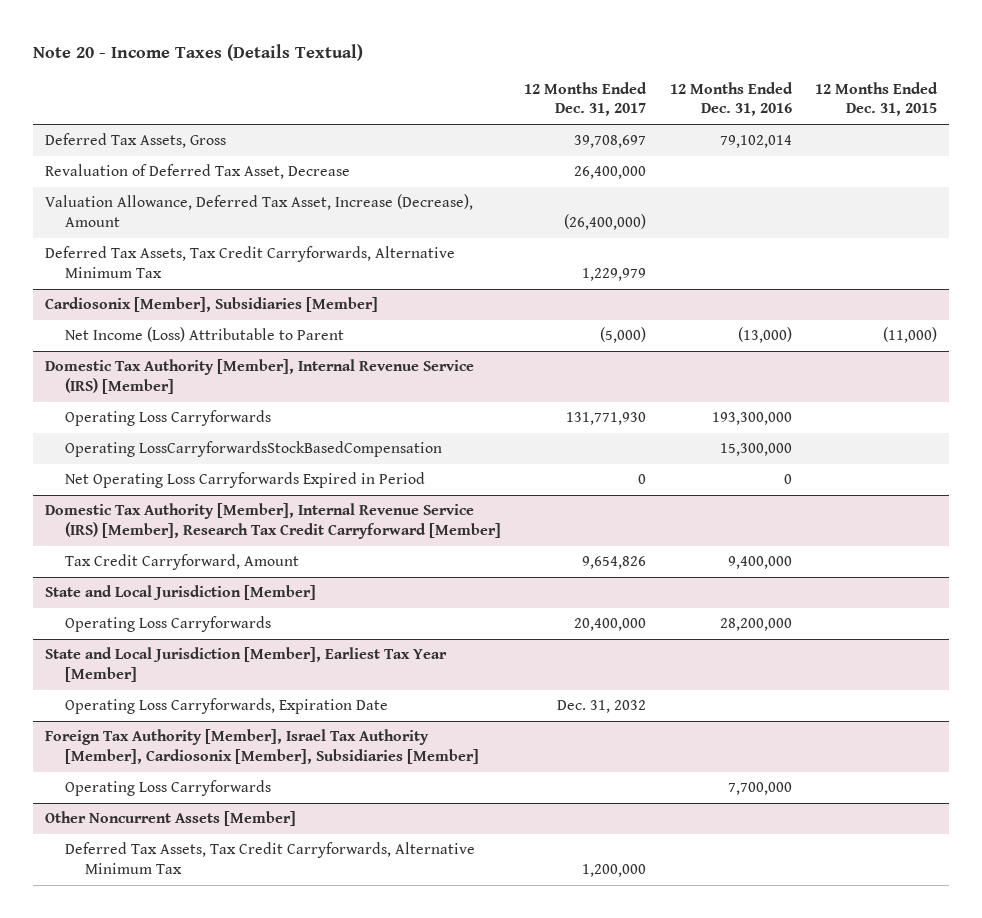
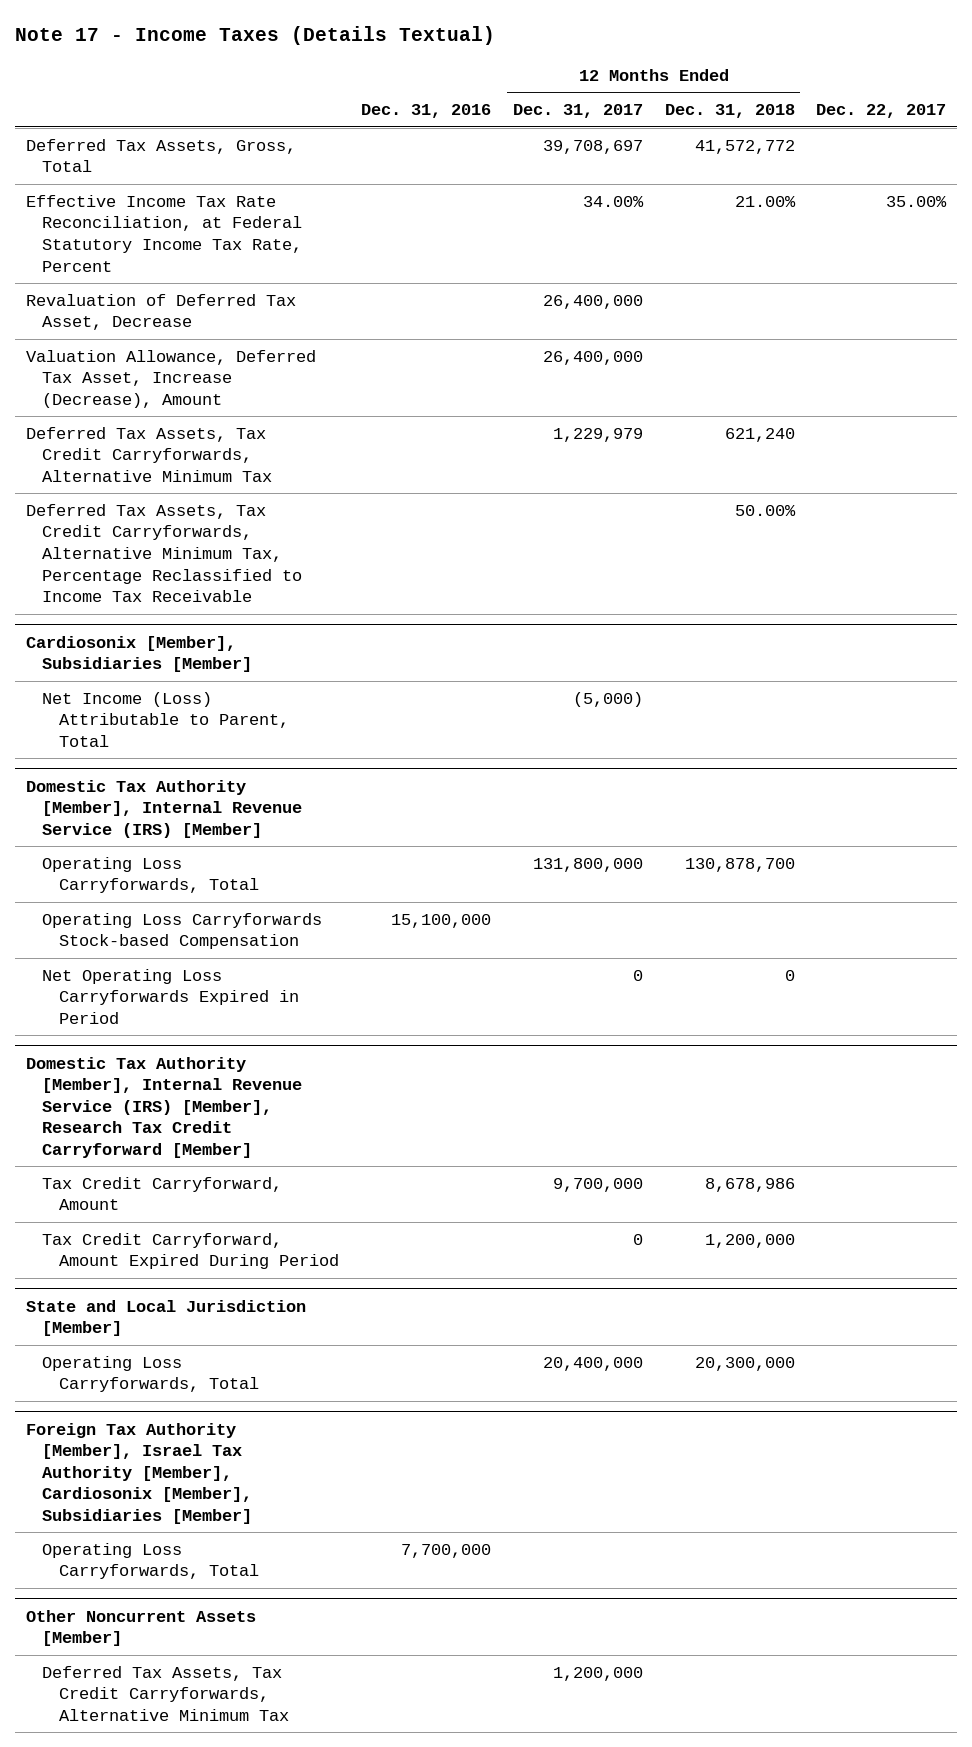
[33,43,364,61] Note 20 - Income Taxes (Details Textual) -> [14,26,495,46] Note 17 - Income Taxes (Details Textual)
[669,81,793,117] 12 Months Ended Dec. 31, 2016 -> none
[814,81,938,117] 12 Months Ended Dec. 31, 2015 -> none
none -> [360,104,491,119] Dec. 31, 2016
none -> [664,104,795,119] Dec. 31, 2018
none -> [816,104,947,119] Dec. 22, 2017
[44,133,226,149] Deferred Tax Assets, Gross -> [25,138,296,173] Deferred Tax Assets, Gross, Total
none -> [25,194,303,272] Effective Income Tax Rate Reconciliation, at Federal Statutory Income Tax Rate, Percent
[564,214,647,231] (26,400,000) -> [542,350,643,365] 26,400,000
none -> [25,503,303,603] Deferred Tax Assets, Tax Credit Carryforwards, Alternative Minimum Tax, Percentage Reclassified to Income Tax Receivable
[64,327,344,343] Net Income (Loss) Attributable to Parent -> [42,691,289,747] Net Income (Loss) Attributable to Parent, Total
[64,441,442,458] Operating LossCarryforwardsStockBasedCompensation -> none
[64,410,271,427] Operating Loss Carryforwards -> [42,856,259,894] Operating Loss Carryforwards, Total
[566,412,647,426] 131,771,930 -> [532,857,643,872] 131,800,000
none -> [42,912,323,950] Operating Loss Carryforwards Stock-based Compensation
[582,556,647,570] 9,654,826 -> [552,1177,643,1192] 9,700,000
none -> [42,1232,339,1270] Tax Credit Carryforward, Amount Expired During Period
[44,647,447,683] State and Local Jurisdiction [Member], Earliest Tax Year [Member] -> none
[64,698,388,715] Operating Loss Carryforwards, Expiration Date -> none
[64,616,271,633] Operating Loss Carryforwards -> [42,1355,259,1393] Operating Loss Carryforwards, Total
[64,780,271,797] Operating Loss Carryforwards -> [42,1542,259,1580] Operating Loss Carryforwards, Total

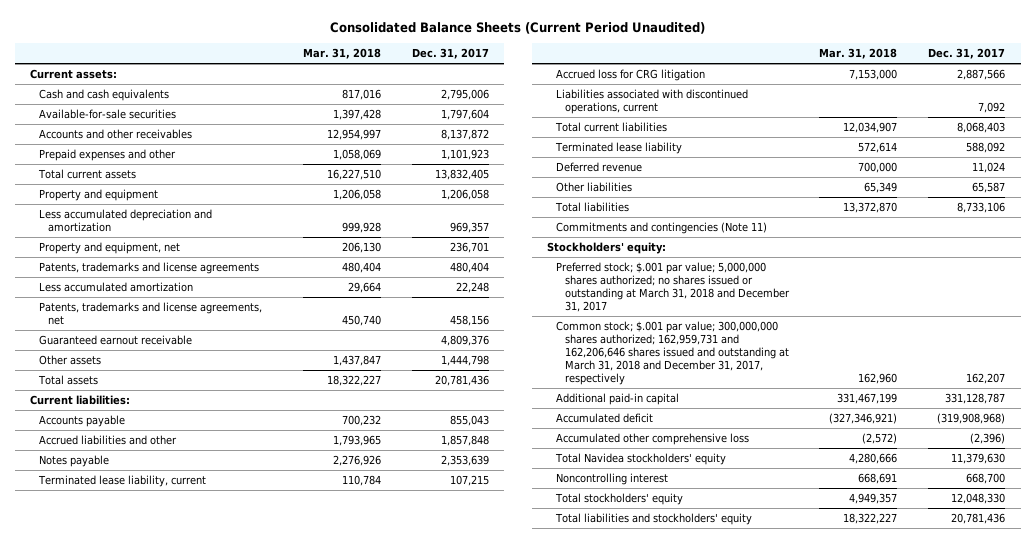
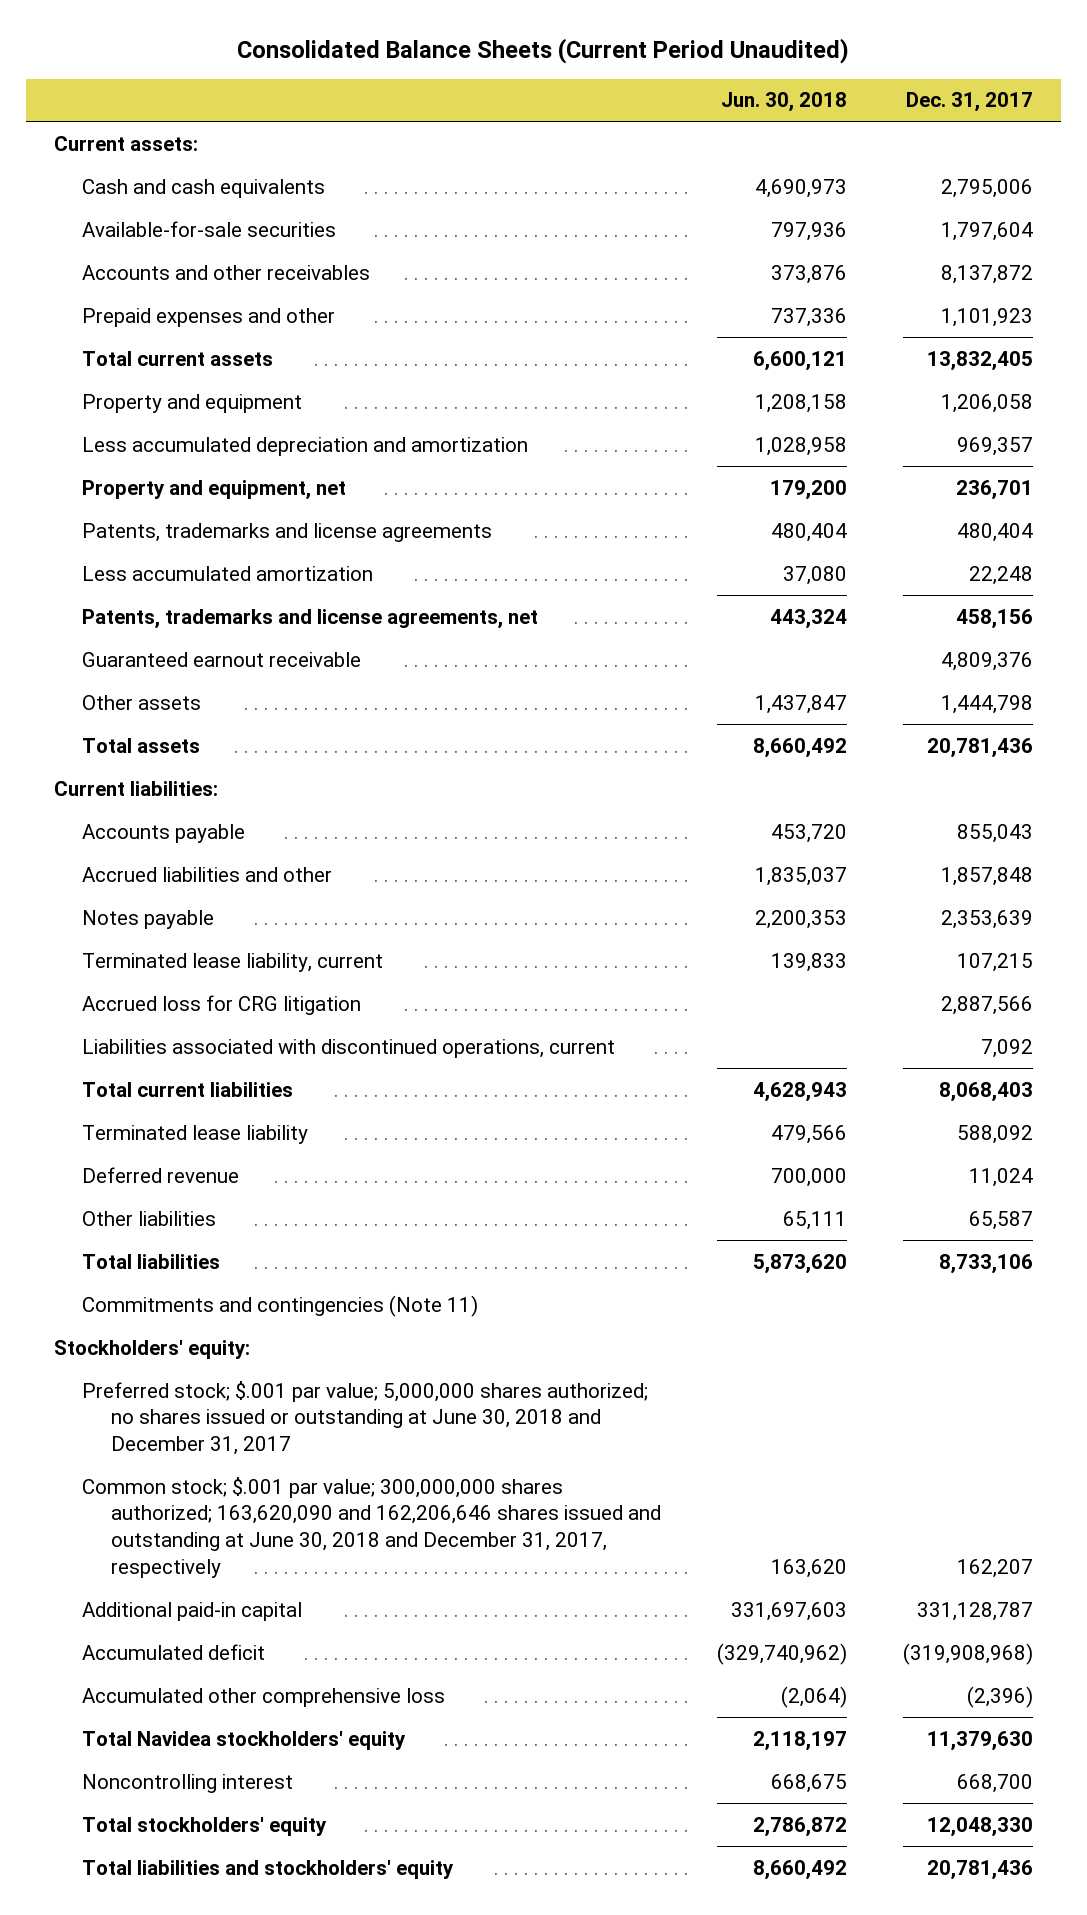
[302,48,381,60] Mar. 31, 2018 -> none
none -> [720,92,847,113] Jun. 30, 2018
[555,261,790,313] Preferred stock; $.001 par value; 5,000,000 shares authorized; no shares issued or outstanding at March 31, 2018 and December 31, 2017 -> [82,1380,649,1456] Preferred stock; $.001 par value; 5,000,000 shares authorized; no shares issued or outstanding at June 30, 2018 and December 31, 2017
[555,320,789,386] Common stock; $.001 par value; 300,000,000 shares authorized; 162,959,731 and 162,206,646 shares issued and outstanding at March 31, 2018 and December 31, 2017, respectively -> [82,1476,661,1578] Common stock; $.001 par value; 300,000,000 shares authorized; 163,620,090 and 162,206,646 shares issued and outstanding at June 30, 2018 and December 31, 2017, respectively

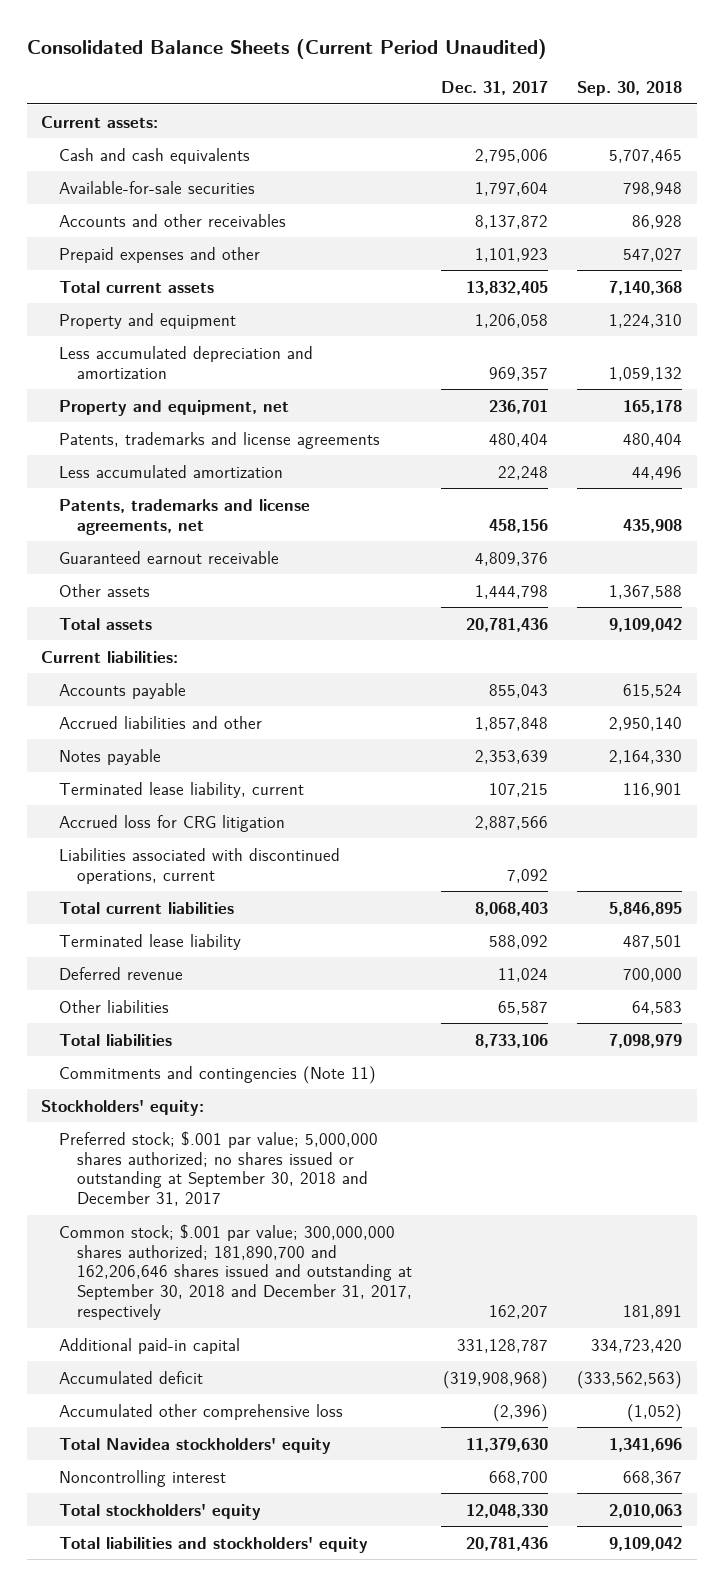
[720,92,847,113] Jun. 30, 2018 -> none
none -> [577,81,683,97] Sep. 30, 2018
[82,1380,649,1456] Preferred stock; $.001 par value; 5,000,000 shares authorized; no shares issued or outstanding at June 30, 2018 and December 31, 2017 -> [59,1130,379,1207] Preferred stock; $.001 par value; 5,000,000 shares authorized; no shares issued or outstanding at September 30, 2018 and December 31, 2017
[82,1476,661,1578] Common stock; $.001 par value; 300,000,000 shares authorized; 163,620,090 and 162,206,646 shares issued and outstanding at June 30, 2018 and December 31, 2017, respectively -> [59,1223,413,1321] Common stock; $.001 par value; 300,000,000 shares authorized; 181,890,700 and 162,206,646 shares issued and outstanding at September 30, 2018 and December 31, 2017, respectively

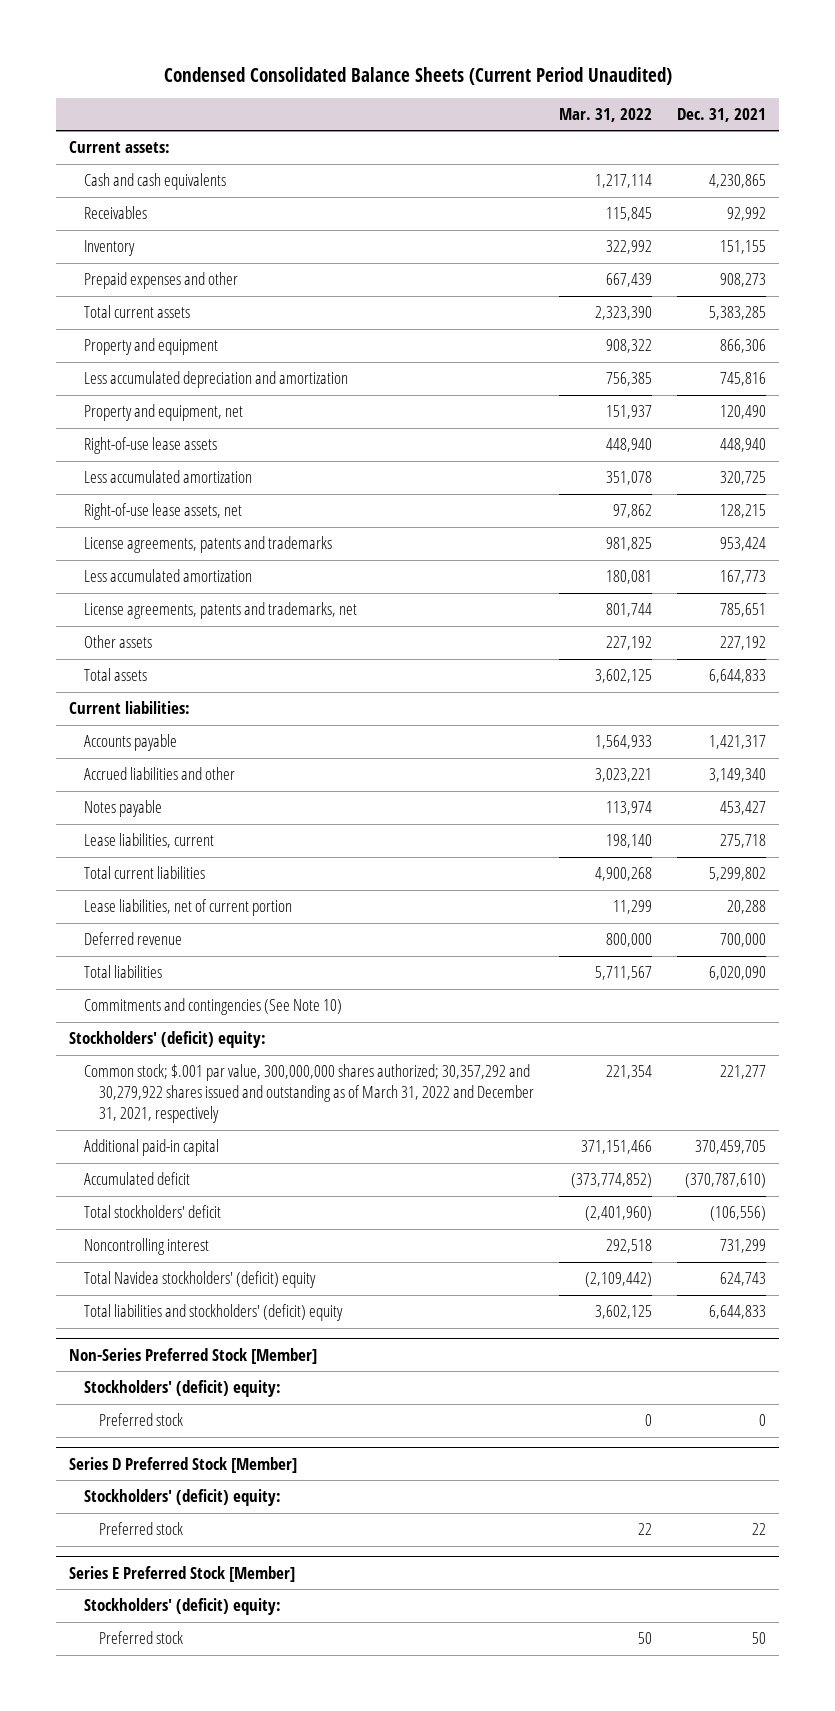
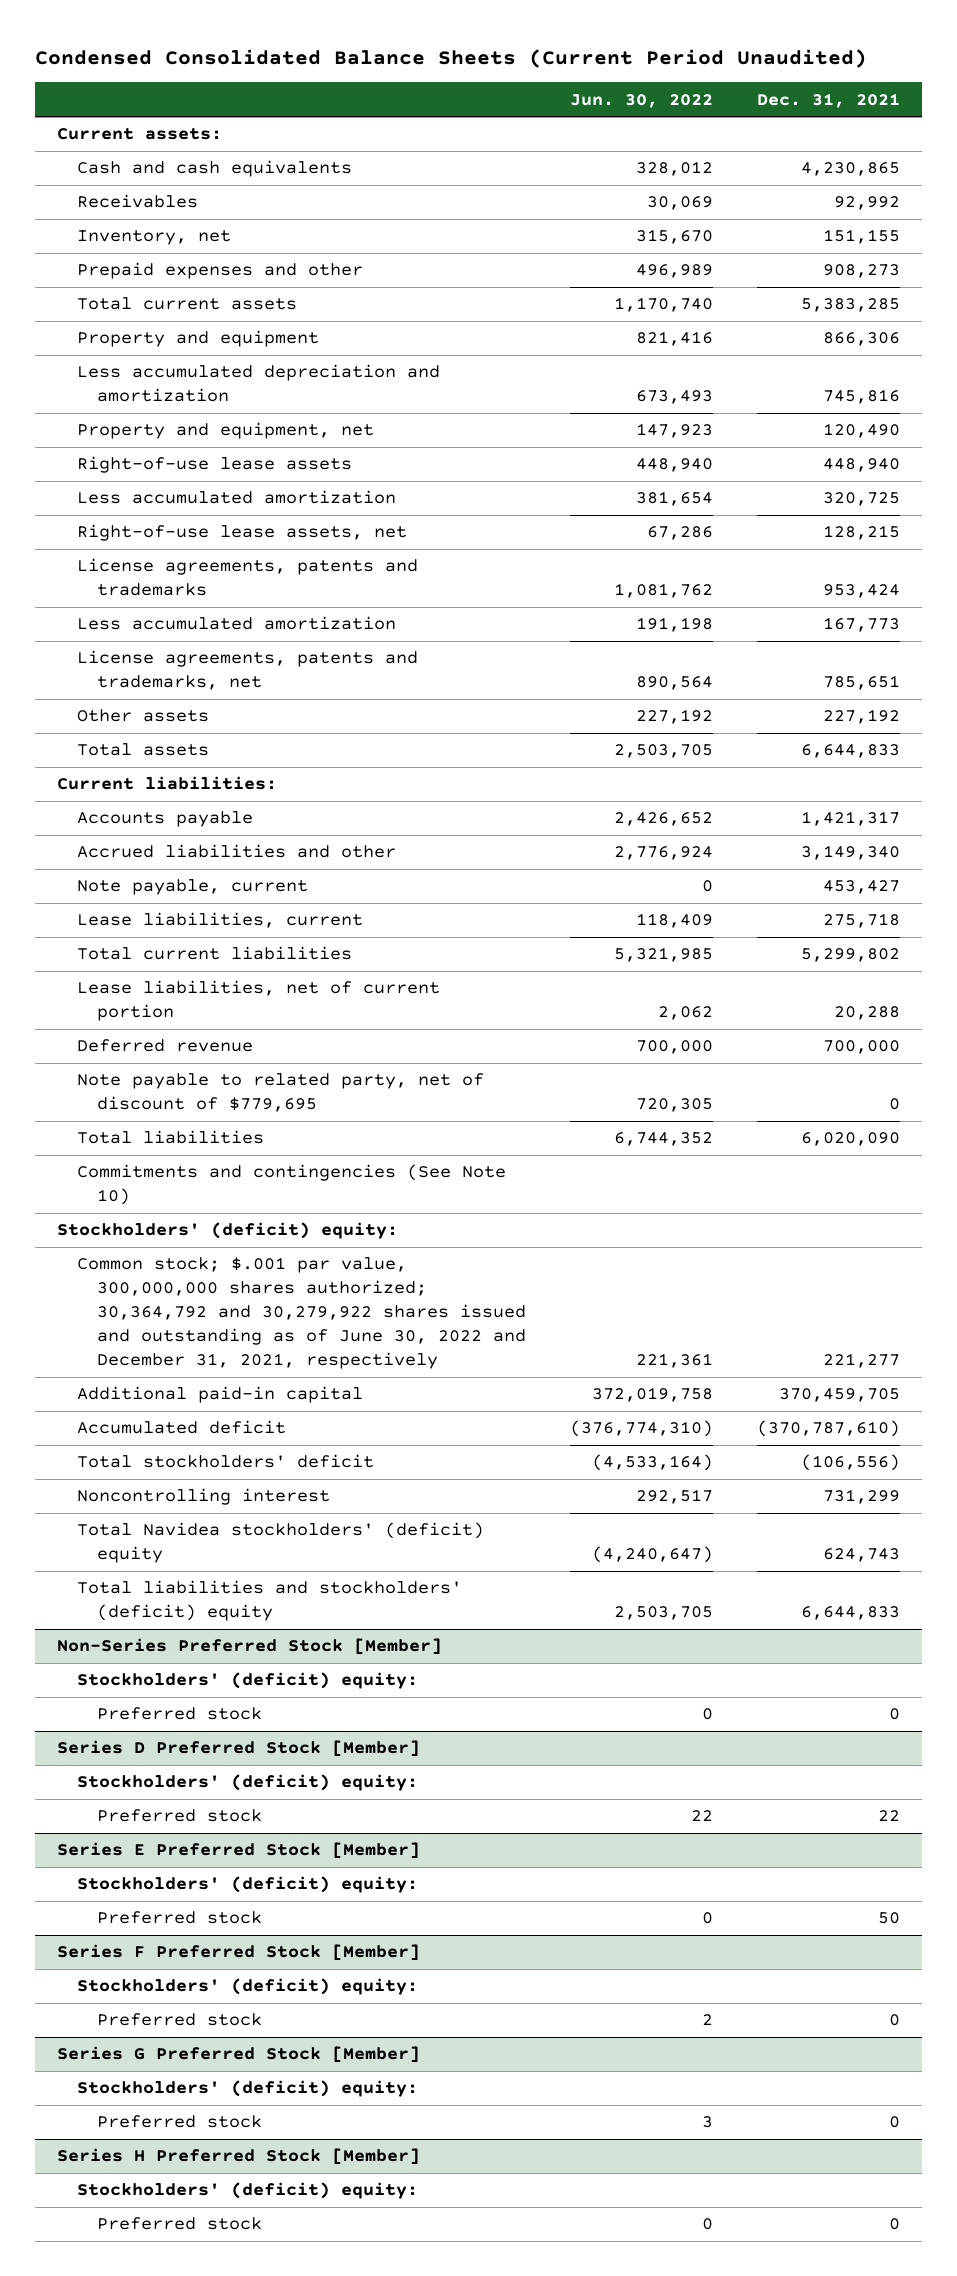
[559,108,653,123] Mar. 31, 2022 -> none
none -> [570,93,714,108] Jun. 30, 2022
[83,240,135,257] Inventory -> [77,230,232,246] Inventory, net
[83,800,162,818] Notes payable -> [77,879,309,896] Note payable, current
none -> [77,1073,485,1113] Note payable to related party, net of discount of $779,695
[83,1064,534,1124] Common stock; $.001 par value, 300,000,000 shares authorized; 30,357,292 and 30,279,922 shares issued and outstanding as of March 31, 2022 and December 31, 2021, respectively -> [77,1257,527,1370] Common stock; $.001 par value, 300,000,000 shares authorized; 30,364,792 and 30,279,922 shares issued and outstanding as of June 30, 2022 and December 31, 2021, respectively
none -> [56,1944,420,1962] Series F Preferred Stock [Member]
none -> [77,1978,419,1996] Stockholders' (deficit) equity:
none -> [97,2013,263,2027] Preferred stock
none -> [56,2046,420,2064] Series G Preferred Stock [Member]
none -> [77,2080,419,2098] Stockholders' (deficit) equity:
none -> [97,2115,263,2129] Preferred stock
none -> [56,2148,420,2166] Series H Preferred Stock [Member]
none -> [77,2182,419,2200] Stockholders' (deficit) equity:
none -> [97,2217,263,2231] Preferred stock

